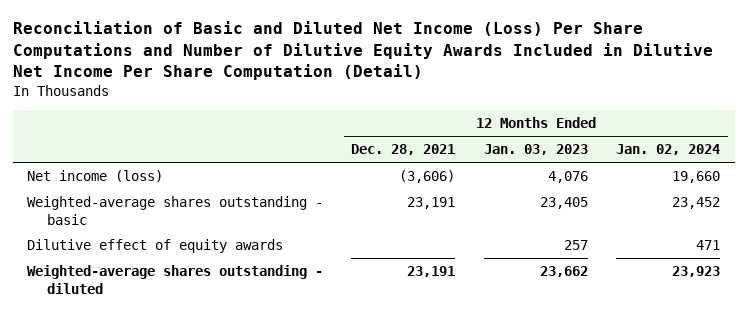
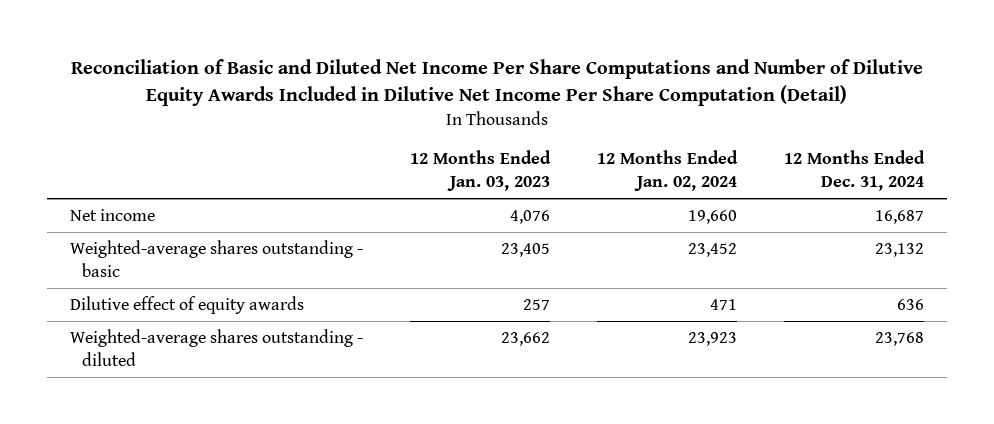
[12,21,713,81] Reconciliation of Basic and Diluted Net Income (Loss) Per Share Computations and Number of Dilutive Equity Awards Included in Dilutive Net Income Per Share Computation (Detail) -> [70,58,923,107] Reconciliation of Basic and Diluted Net Income Per Share Computations and Number of Dilutive Equity Awards Included in Dilutive Net Income Per Share Computation (Detail)
[351,144,456,156] Dec. 28, 2021 -> none
none -> [783,150,925,192] 12 Months Ended Dec. 31, 2024
[26,170,163,183] Net income (loss) -> [70,208,156,221] Net income

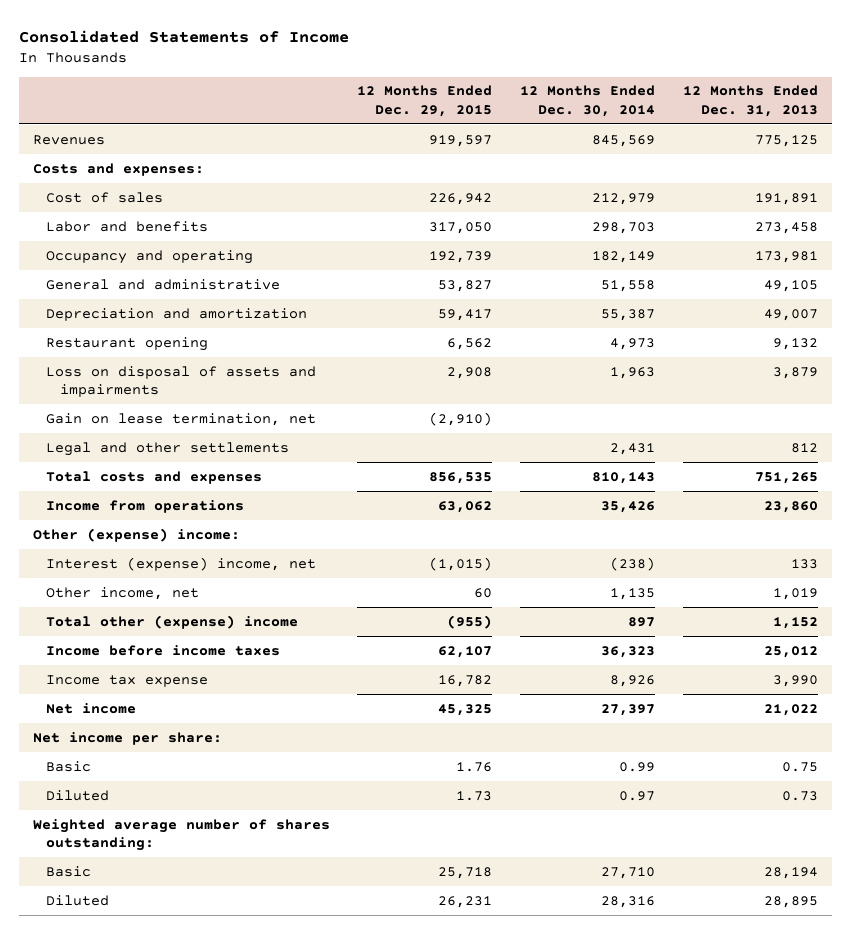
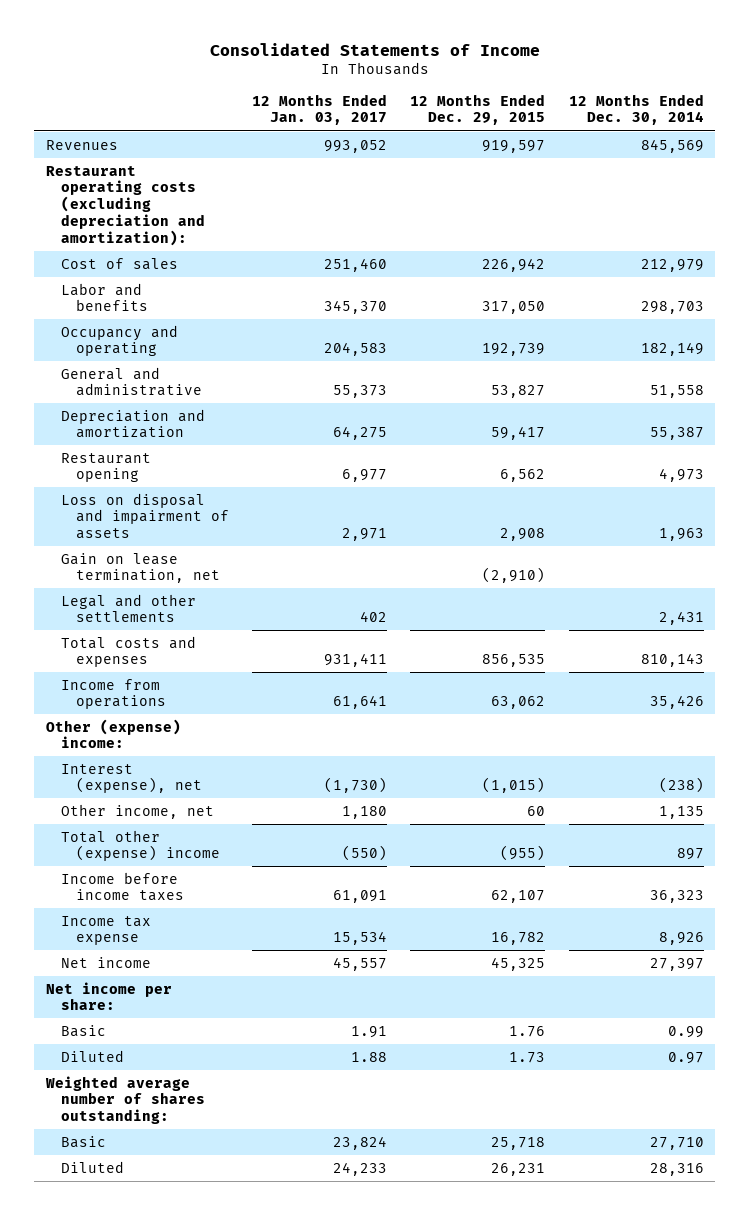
[682,85,818,117] 12 Months Ended Dec. 31, 2013 -> none
none -> [252,93,388,126] 12 Months Ended Jan. 03, 2017
[32,162,204,176] Costs and expenses: -> none
none -> [45,165,205,246] Restaurant operating costs (excluding depreciation and amortization):
[46,365,317,398] Loss on disposal of assets and impairments -> [60,492,229,540] Loss on disposal and impairment of assets
[46,556,317,571] Interest (expense) income, net -> [60,763,202,794] Interest (expense), net

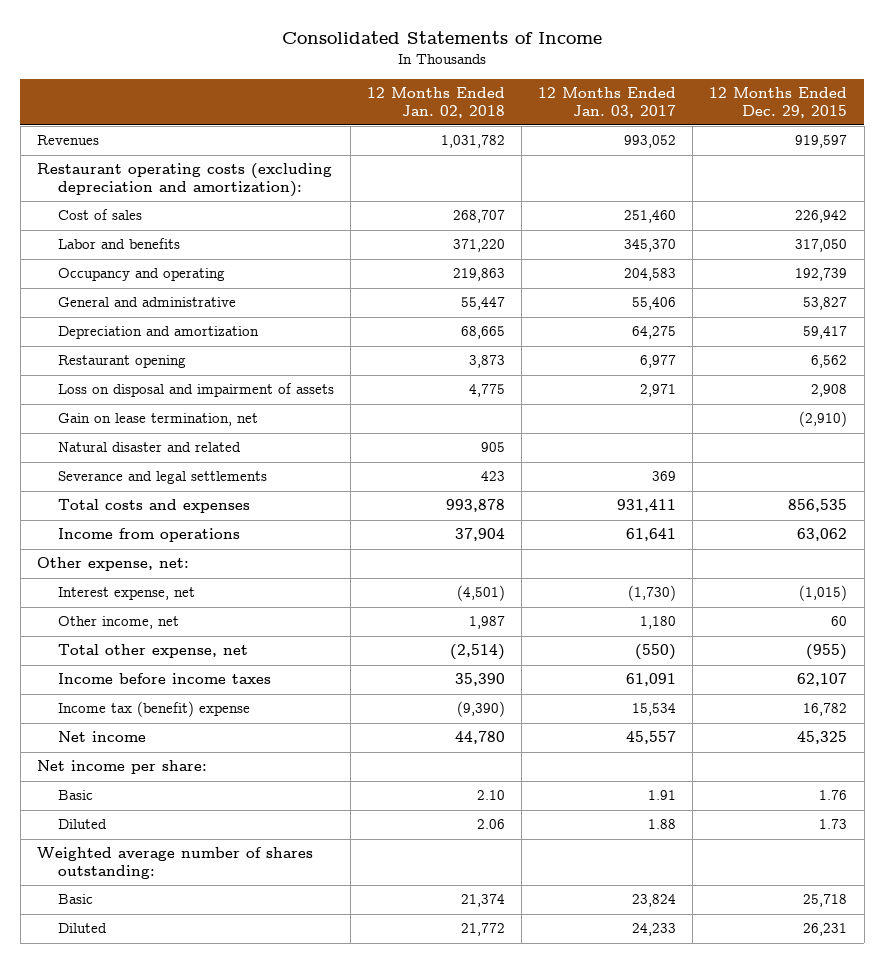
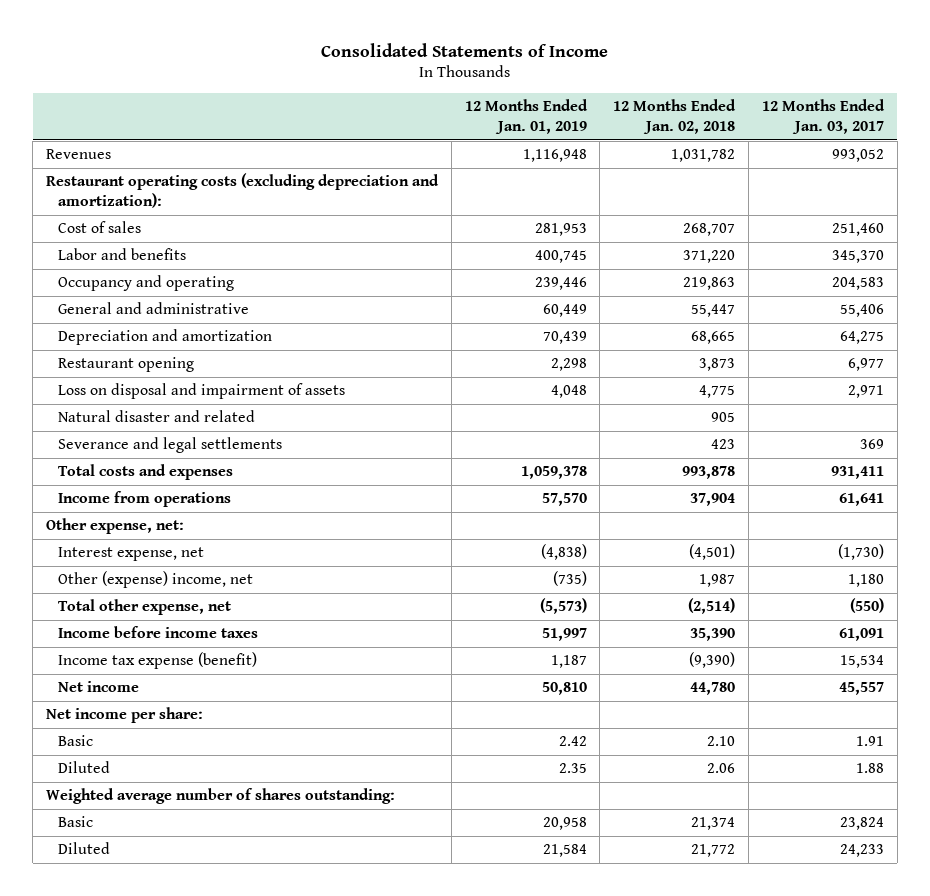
[709,87,848,118] 12 Months Ended Dec. 29, 2015 -> none
none -> [464,99,588,134] 12 Months Ended Jan. 01, 2019
[58,413,259,427] Gain on lease termination, net -> none
[58,616,180,630] Other income, net -> [57,571,253,589] Other (expense) income, net
[58,701,251,718] Income tax (benefit) expense -> [57,652,257,670] Income tax expense (benefit)

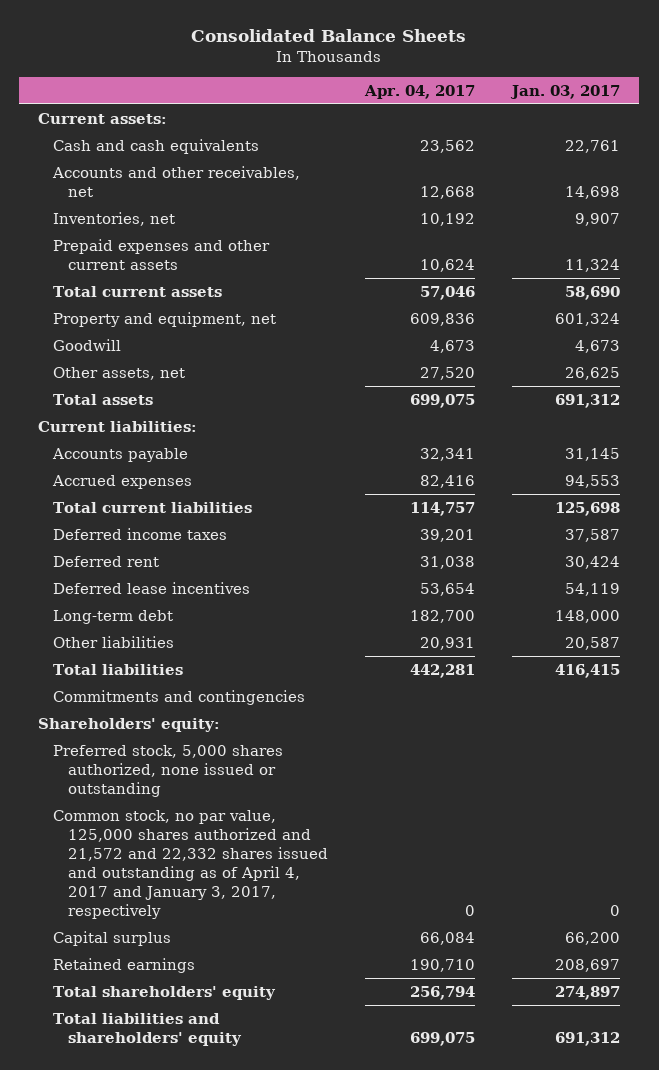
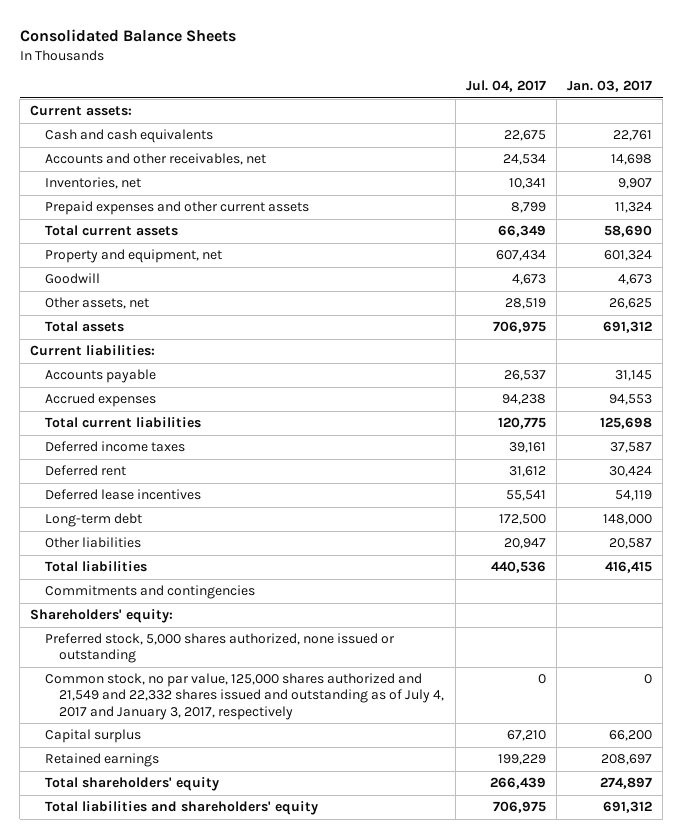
[363,85,475,100] Apr. 04, 2017 -> none
none -> [465,80,546,93] Jul. 04, 2017
[52,809,328,919] Common stock, no par value, 125,000 shares authorized and 21,572 and 22,332 shares issued and outstanding as of April 4, 2017 and January 3, 2017, respectively -> [44,673,445,720] Common stock, no par value, 125,000 shares authorized and 21,549 and 22,332 shares issued and outstanding as of July 4, 2017 and January 3, 2017, respectively

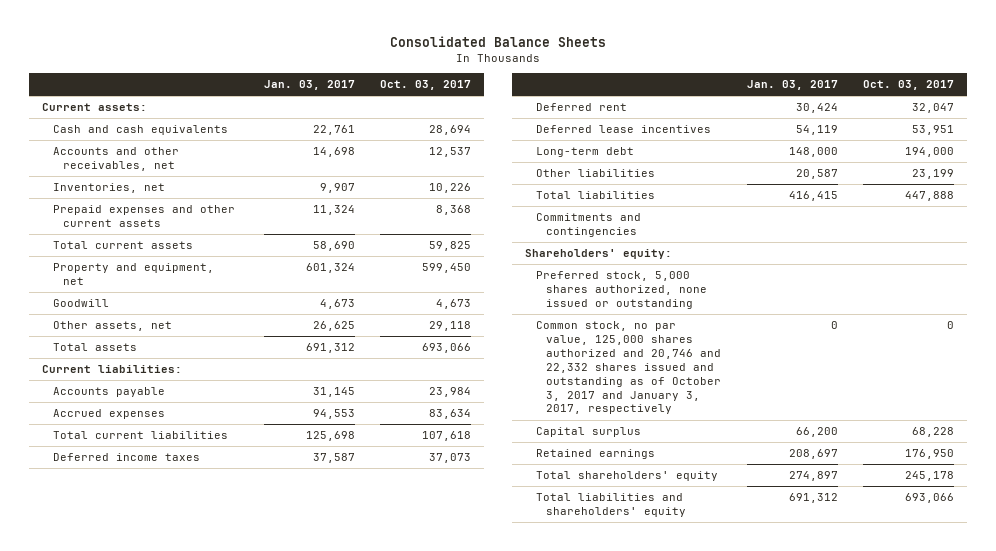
[465,80,546,93] Jul. 04, 2017 -> none
none -> [380,80,472,91] Oct. 03, 2017
[44,673,445,720] Common stock, no par value, 125,000 shares authorized and 21,549 and 22,332 shares issued and outstanding as of July 4, 2017 and January 3, 2017, respectively -> [535,321,722,415] Common stock, no par value, 125,000 shares authorized and 20,746 and 22,332 shares issued and outstanding as of October 3, 2017 and January 3, 2017, respectively

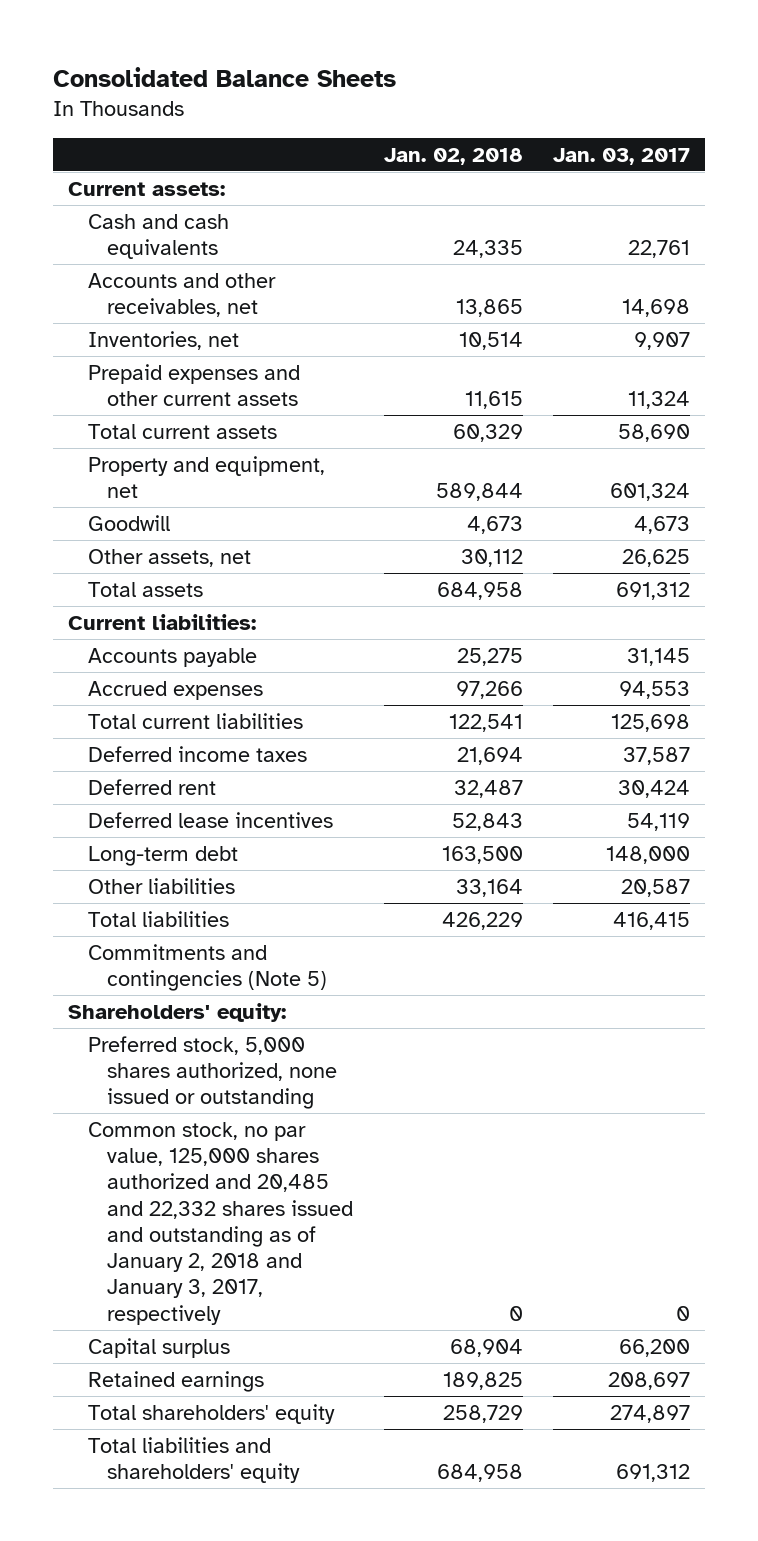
[380,80,472,91] Oct. 03, 2017 -> none
none -> [383,147,523,165] Jan. 02, 2018
[535,213,641,238] Commitments and contingencies -> [87,943,328,992] Commitments and contingencies (Note 5)
[535,321,722,415] Common stock, no par value, 125,000 shares authorized and 20,746 and 22,332 shares issued and outstanding as of October 3, 2017 and January 3, 2017, respectively -> [87,1121,354,1325] Common stock, no par value, 125,000 shares authorized and 20,485 and 22,332 shares issued and outstanding as of January 2, 2018 and January 3, 2017, respectively

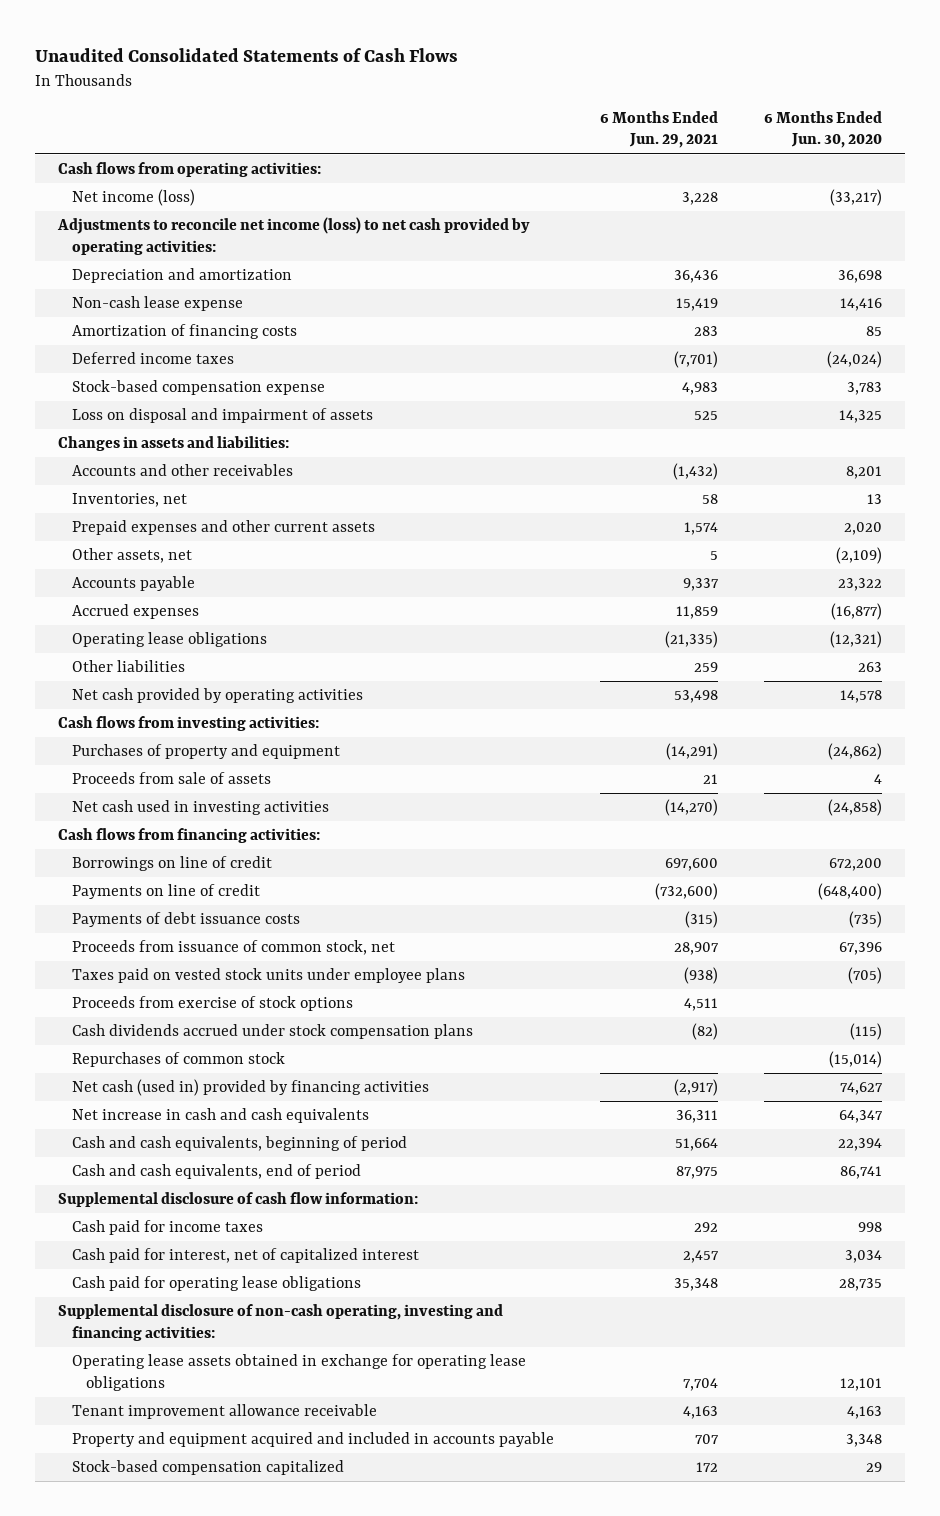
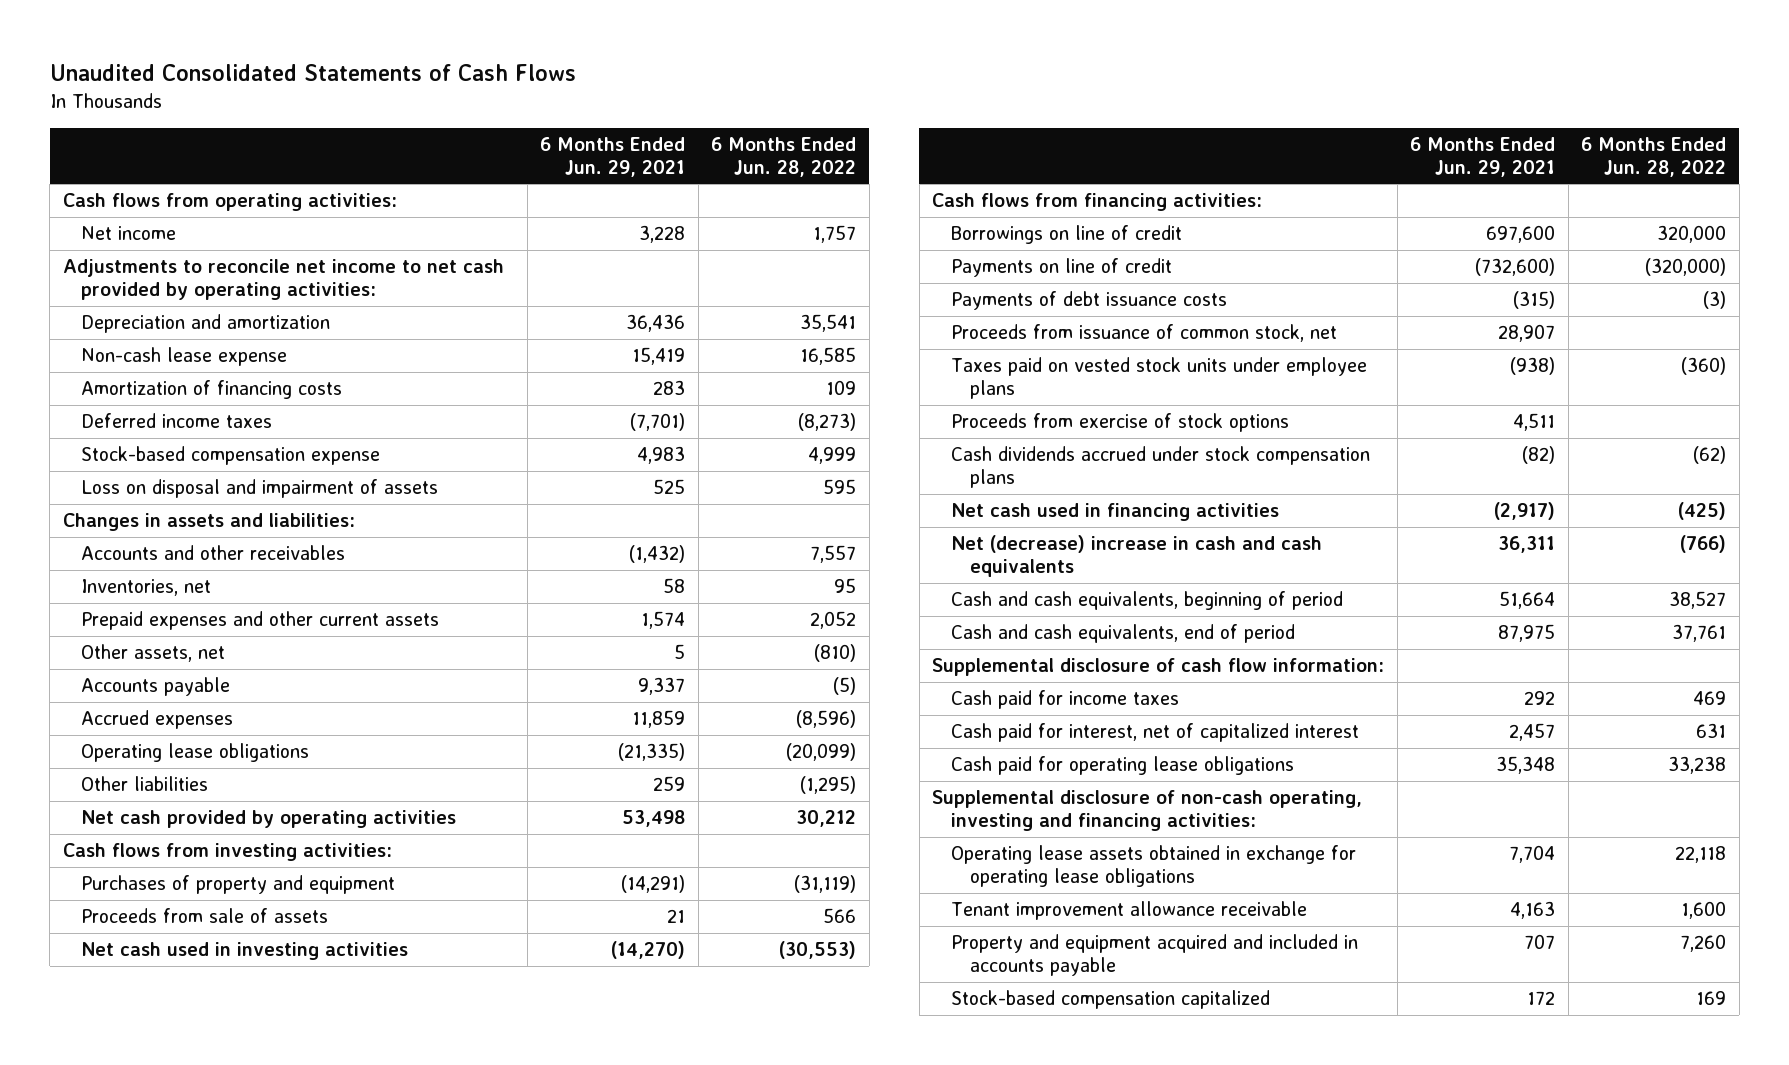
[764,110,883,149] 6 Months Ended Jun. 30, 2020 -> none
none -> [711,136,857,177] 6 Months Ended Jun. 28, 2022
[71,189,195,207] Net income (loss) -> [81,226,177,241] Net income
[57,217,531,255] Adjustments to reconcile net income (loss) to net cash provided by operating activities: -> [62,259,504,301] Adjustments to reconcile net income to net cash provided by operating activities:
[71,1052,285,1068] Repurchases of common stock -> none
[71,1079,429,1097] Net cash (used in) provided by financing activities -> [951,503,1280,522] Net cash used in financing activities
[71,1108,369,1124] Net increase in cash and cash equivalents -> [951,535,1323,578] Net (decrease) increase in cash and cash equivalents

